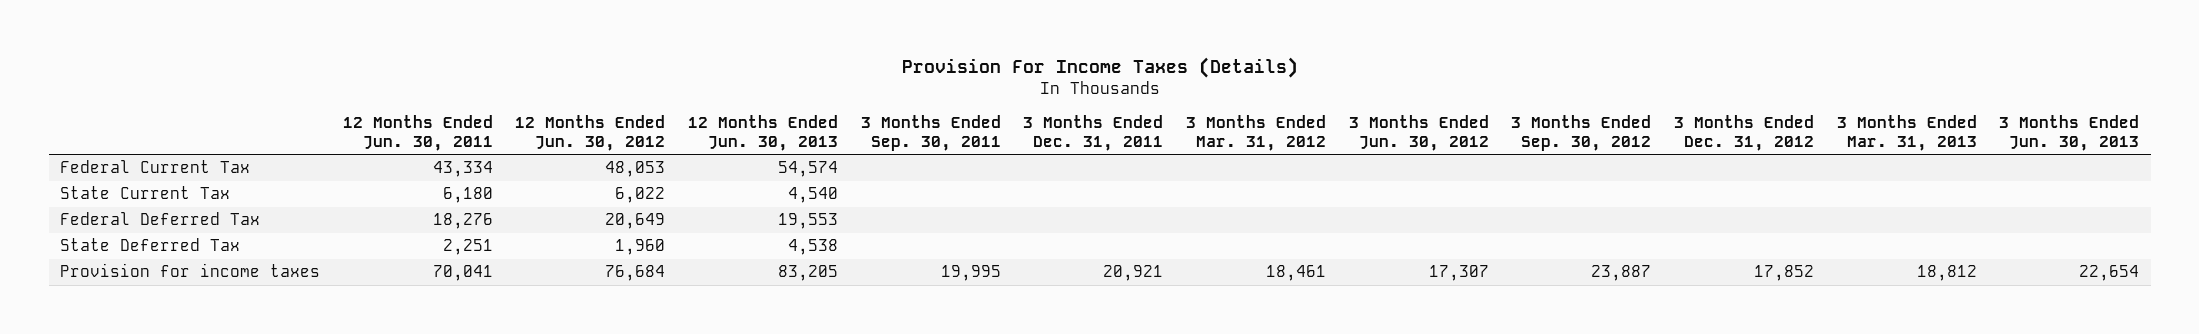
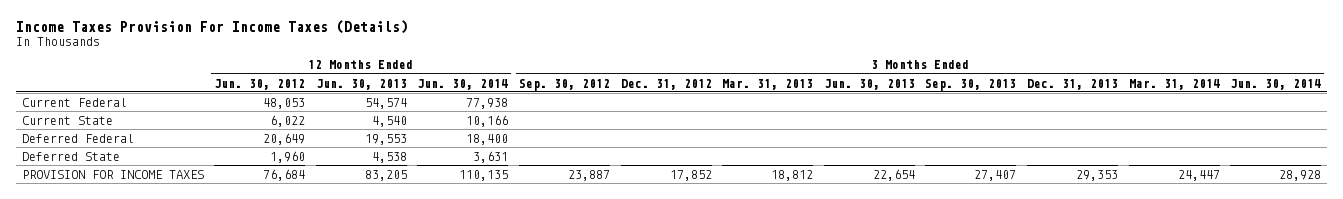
[901,56,1298,78] Provision For Income Taxes (Details) -> [16,19,409,34] Income Taxes Provision For Income Taxes (Details)
[342,114,493,151] 12 Months Ended Jun. 30, 2011 -> none
[860,114,1001,151] 3 Months Ended Sep. 30, 2011 -> none
[1023,114,1164,151] 3 Months Ended Dec. 31, 2011 -> none
[1185,114,1326,151] 3 Months Ended Mar. 31, 2012 -> none
[1348,114,1489,151] 3 Months Ended Jun. 30, 2012 -> none
none -> [417,78,509,90] Jun. 30, 2014
none -> [925,78,1017,91] Sep. 30, 2013
none -> [1027,78,1119,90] Dec. 31, 2013
none -> [1128,78,1220,90] Mar. 31, 2014
none -> [1230,78,1322,90] Jun. 30, 2014
[59,160,250,174] Federal Current Tax -> [21,97,127,107] Current Federal
[59,186,230,200] State Current Tax -> [21,115,113,125] Current State
[59,212,260,226] Federal Deferred Tax -> [21,133,134,143] Deferred Federal
[59,238,240,252] State Deferred Tax -> [21,151,120,161] Deferred State
[59,263,320,278] Provision for income taxes -> [21,169,204,179] PROVISION FOR INCOME TAXES

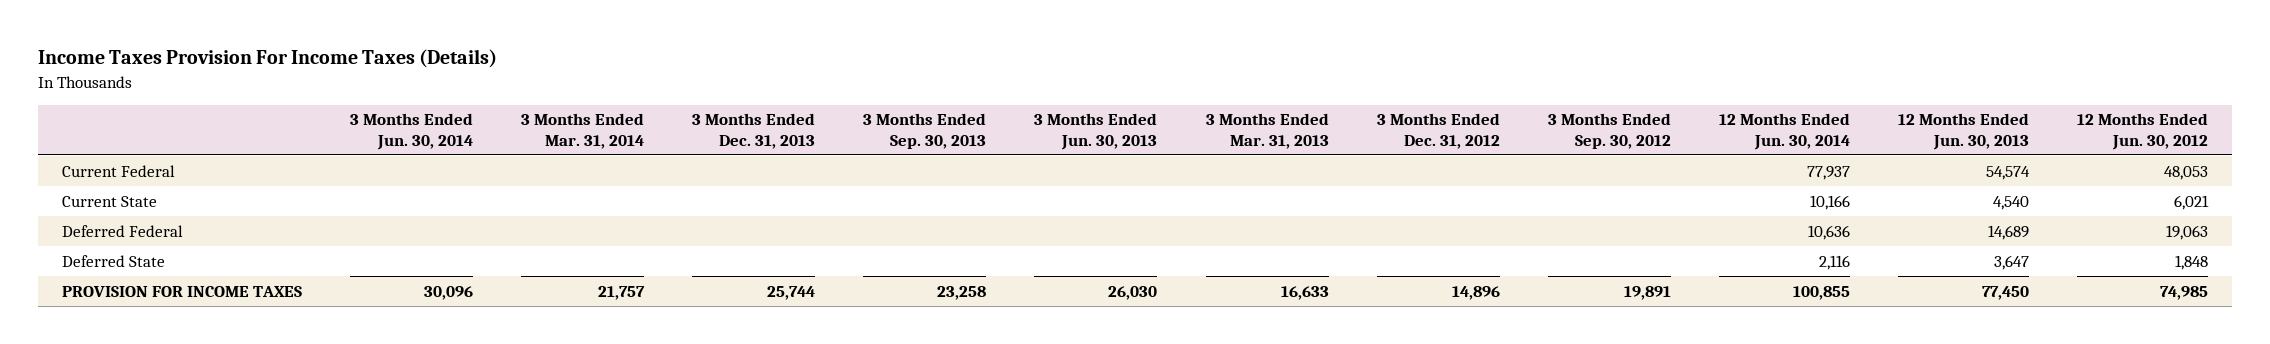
[466,97,509,109] 77,938 -> [1806,165,1850,180] 77,937
[270,114,306,127] 6,022 -> [2173,194,2209,210] 6,021
[263,132,306,145] 20,649 -> [2165,224,2208,240] 19,063
[364,133,407,145] 19,553 -> [1987,224,2029,240] 14,689
[466,133,509,145] 18,400 -> [1807,224,1850,240] 10,636
[270,150,306,163] 1,960 -> [2174,254,2208,270] 1,848
[371,151,407,163] 4,538 -> [1993,254,2029,270] 3,647
[473,150,509,163] 3,631 -> [1818,254,1850,270] 2,116
[263,168,306,181] 76,684 -> [2159,285,2208,300] 74,985
[364,169,407,181] 83,205 -> [1981,285,2029,300] 77,450
[459,169,509,181] 110,135 -> [1792,285,1850,300] 100,855
[567,169,610,181] 23,887 -> [1623,285,1671,300] 19,891
[669,169,712,181] 17,852 -> [1451,285,1500,300] 14,896
[771,169,814,181] 18,812 -> [1280,285,1329,300] 16,633
[872,168,915,181] 22,654 -> [1108,285,1158,300] 26,030
[974,169,1017,181] 27,407 -> [937,285,987,300] 23,258
[1076,169,1119,181] 29,353 -> [767,285,816,300] 25,744
[1177,169,1220,181] 24,447 -> [598,285,646,300] 21,757
[1279,169,1322,181] 28,928 -> [424,285,474,300] 30,096

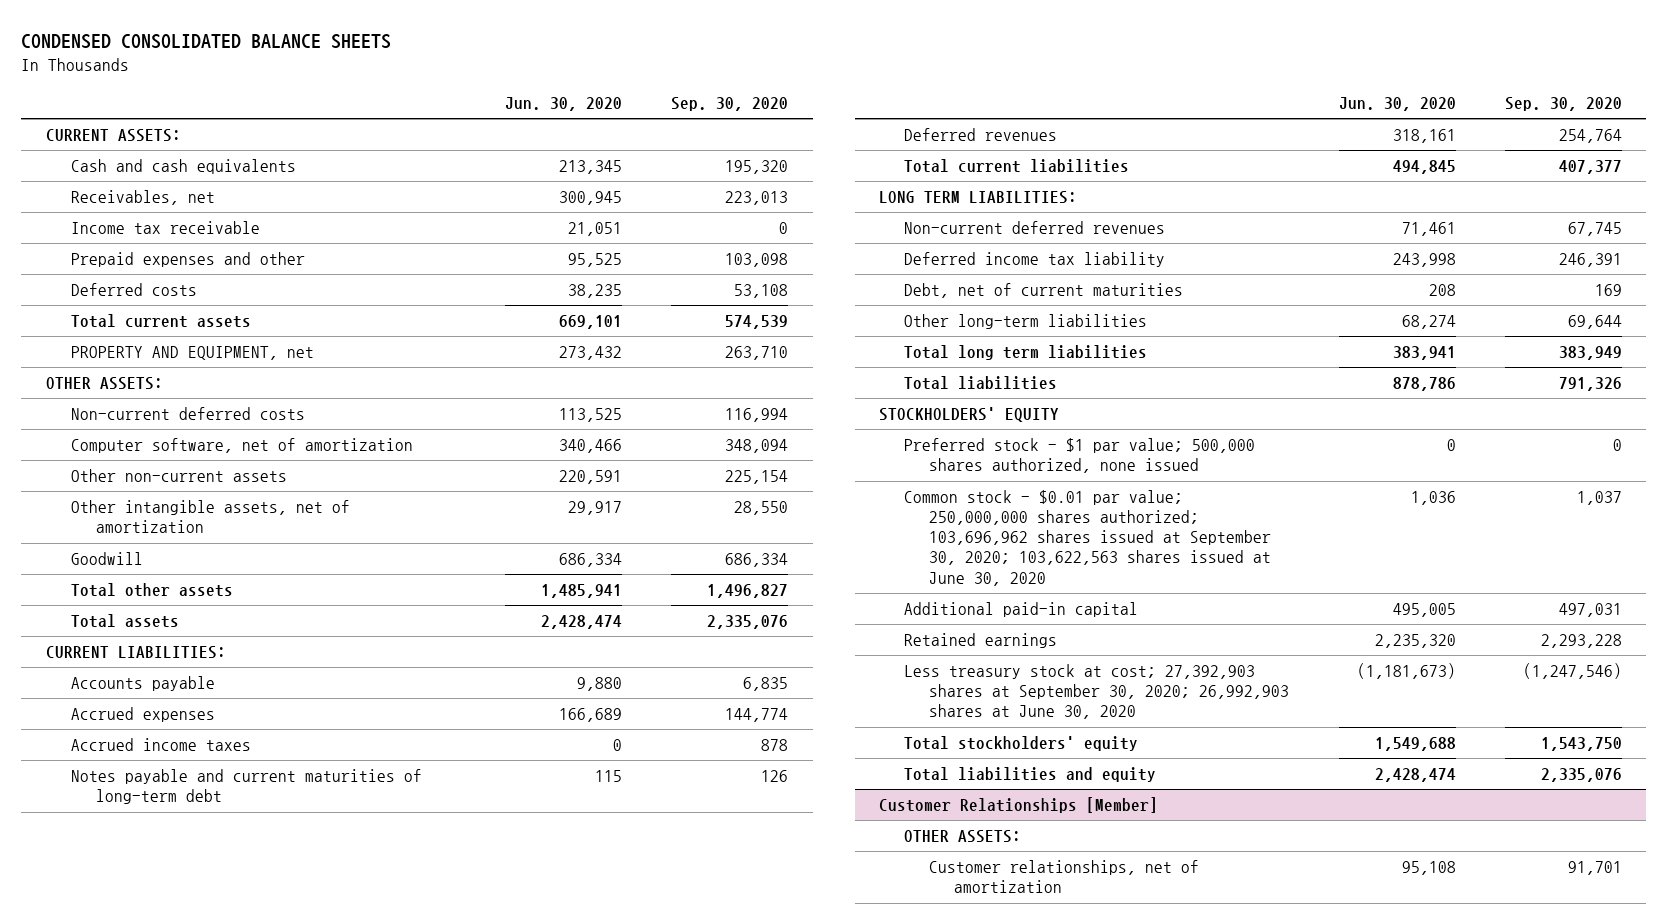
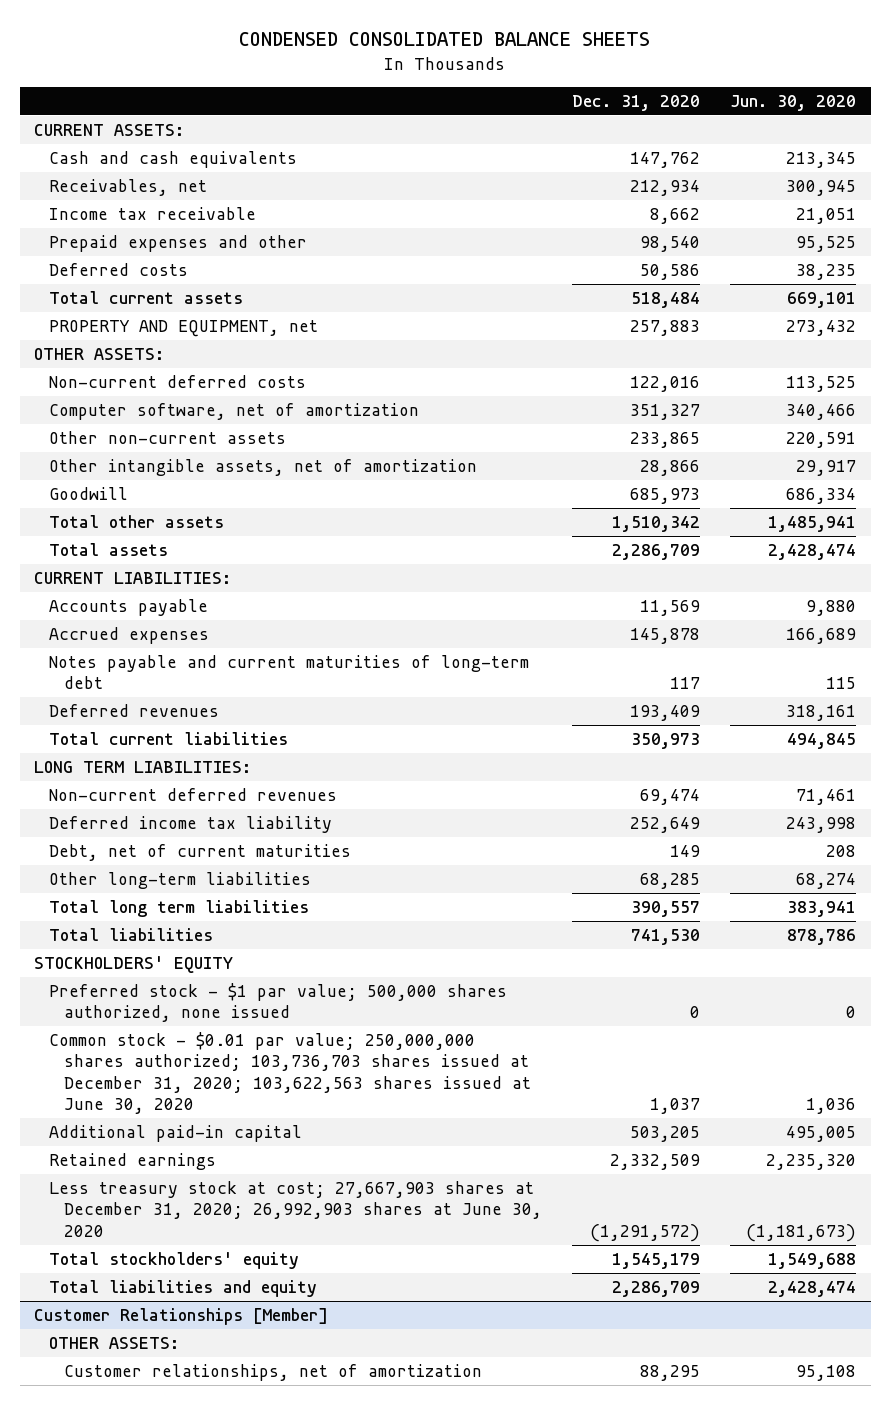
[671,97,789,112] Sep. 30, 2020 -> none
none -> [572,94,701,111] Dec. 31, 2020
[70,738,251,752] Accrued income taxes -> none
[904,490,1272,586] Common stock - $0.01 par value; 250,000,000 shares authorized; 103,696,962 shares issued at September 30, 2020; 103,622,563 shares issued at June 30, 2020 -> [49,1031,532,1115] Common stock - $0.01 par value; 250,000,000 shares authorized; 103,736,703 shares issued at December 31, 2020; 103,622,563 shares issued at June 30, 2020
[904,664,1290,720] Less treasury stock at cost; 27,392,903 shares at September 30, 2020; 26,992,903 shares at June 30, 2020 -> [49,1180,543,1237] Less treasury stock at cost; 27,667,903 shares at December 31, 2020; 26,992,903 shares at June 30, 2020

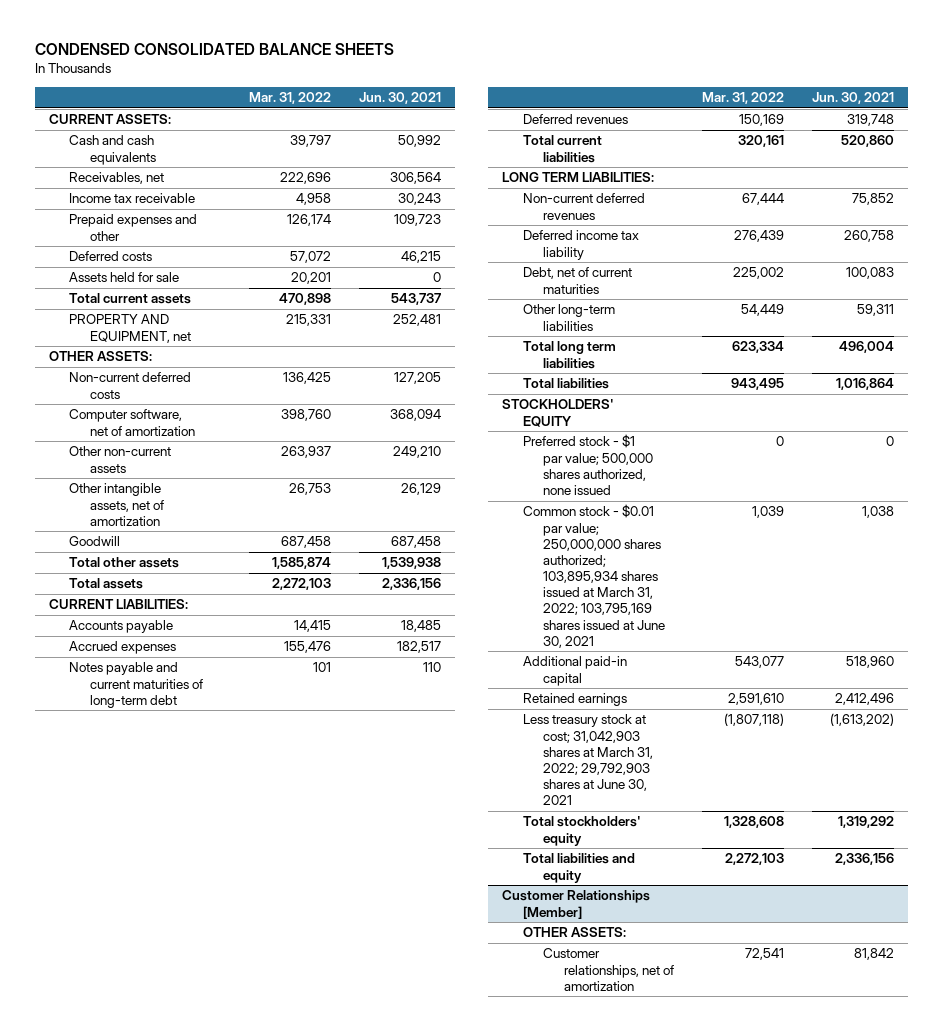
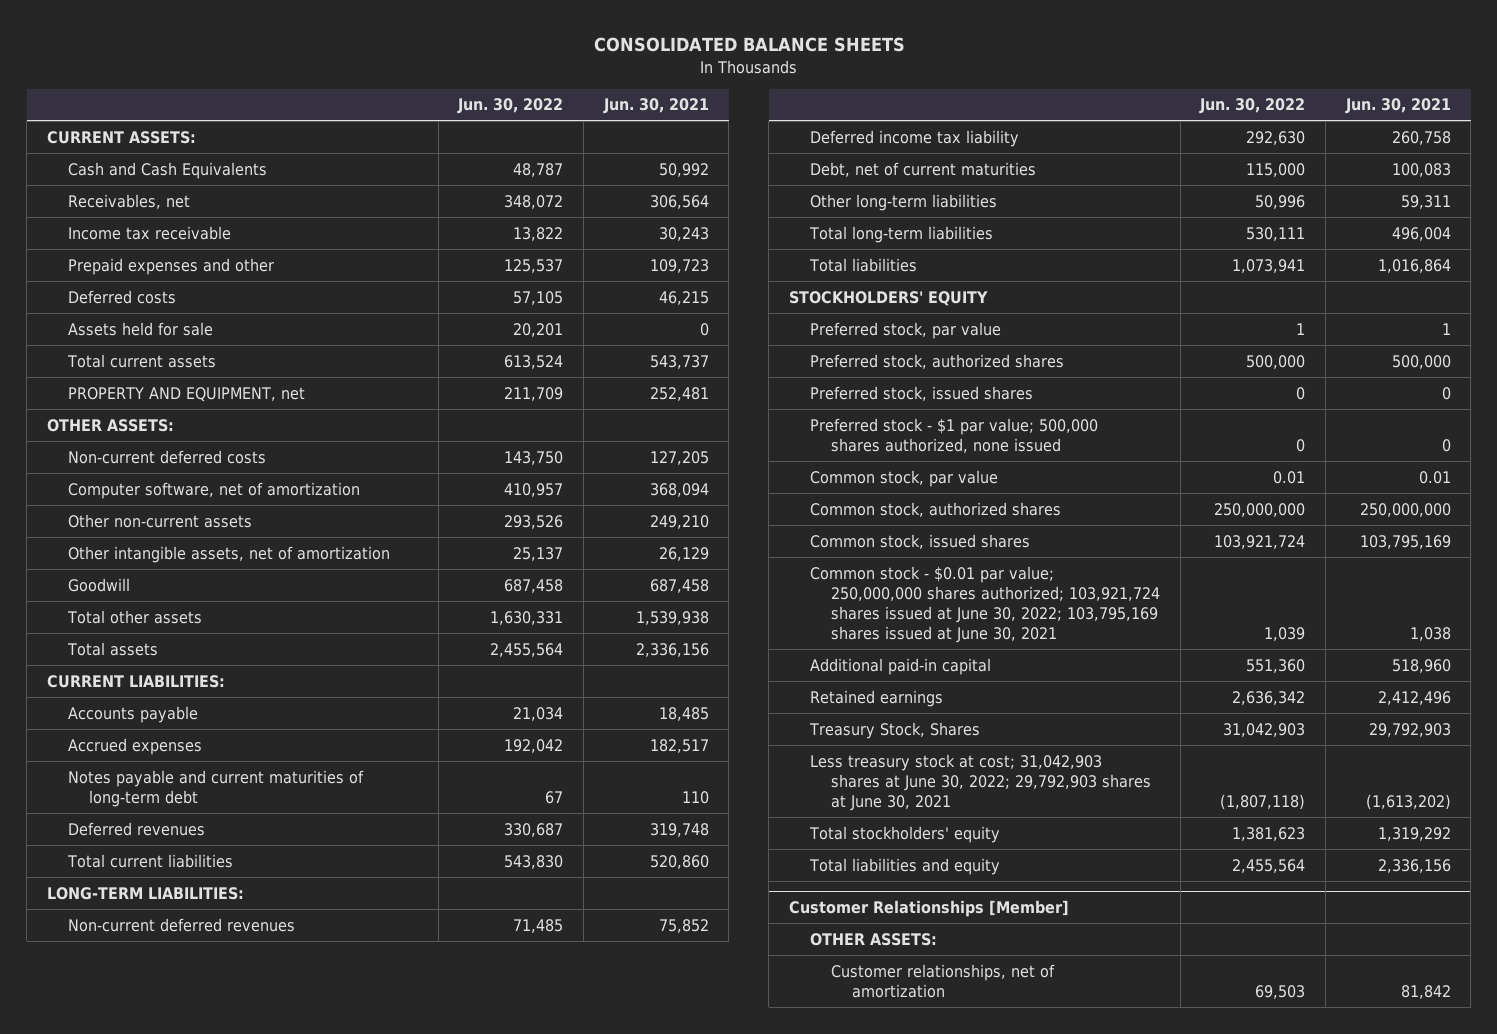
[34,43,394,56] CONDENSED CONSOLIDATED BALANCE SHEETS -> [593,37,905,53] CONSOLIDATED BALANCE SHEETS
[248,91,331,104] Mar. 31, 2022 -> none
none -> [457,98,564,115] Jun. 30, 2022
[69,135,157,165] Cash and cash equivalents -> [68,161,268,179] Cash and Cash Equivalents
[501,172,654,183] LONG TERM LIABILITIES: -> [46,886,244,900] LONG-TERM LIABILITIES:
[522,341,616,369] Total long term liabilities -> [808,225,993,243] Total long-term liabilities
none -> [809,321,1001,339] Preferred stock, par value
none -> [809,353,1064,369] Preferred stock, authorized shares
none -> [809,385,1033,401] Preferred stock, issued shares
none -> [809,469,998,487] Common stock, par value
none -> [809,501,1061,517] Common stock, authorized shares
none -> [809,533,1030,549] Common stock, issued shares
[522,504,666,648] Common stock - $0.01 par value; 250,000,000 shares authorized; 103,895,934 shares issued at March 31, 2022; 103,795,169 shares issued at June 30, 2021 -> [809,565,1160,643] Common stock - $0.01 par value; 250,000,000 shares authorized; 103,921,724 shares issued at June 30, 2022; 103,795,169 shares issued at June 30, 2021
none -> [808,721,980,739] Treasury Stock, Shares
[522,714,654,806] Less treasury stock at cost; 31,042,903 shares at March 31, 2022; 29,792,903 shares at June 30, 2021 -> [809,753,1151,811] Less treasury stock at cost; 31,042,903 shares at June 30, 2022; 29,792,903 shares at June 30, 2021

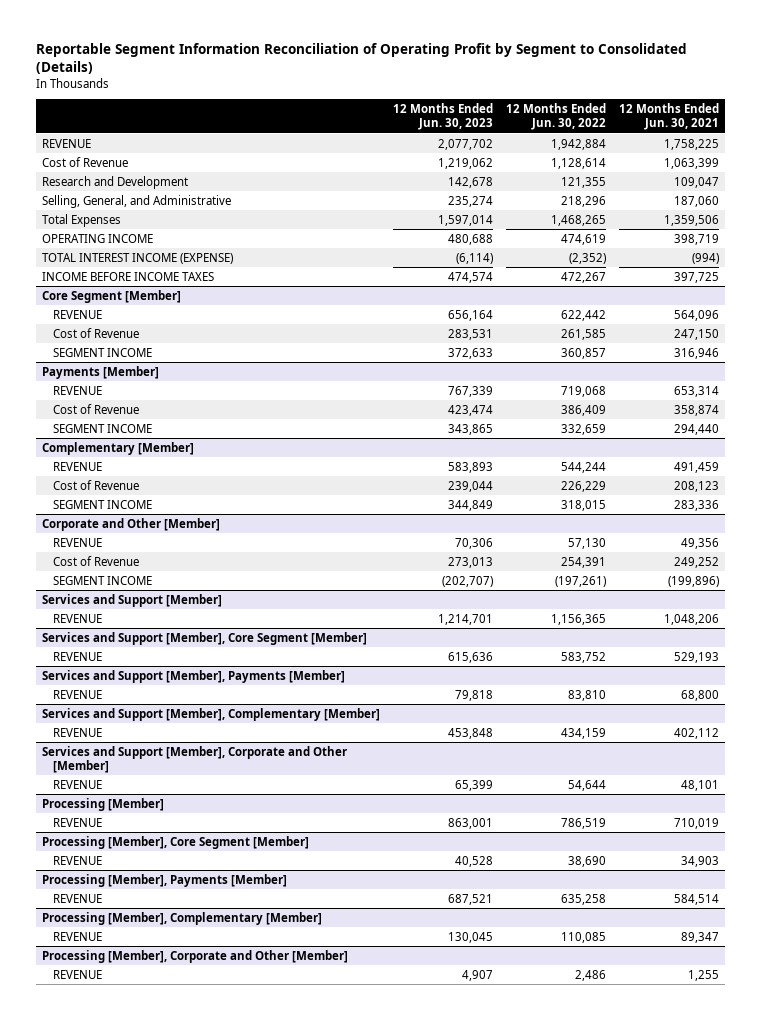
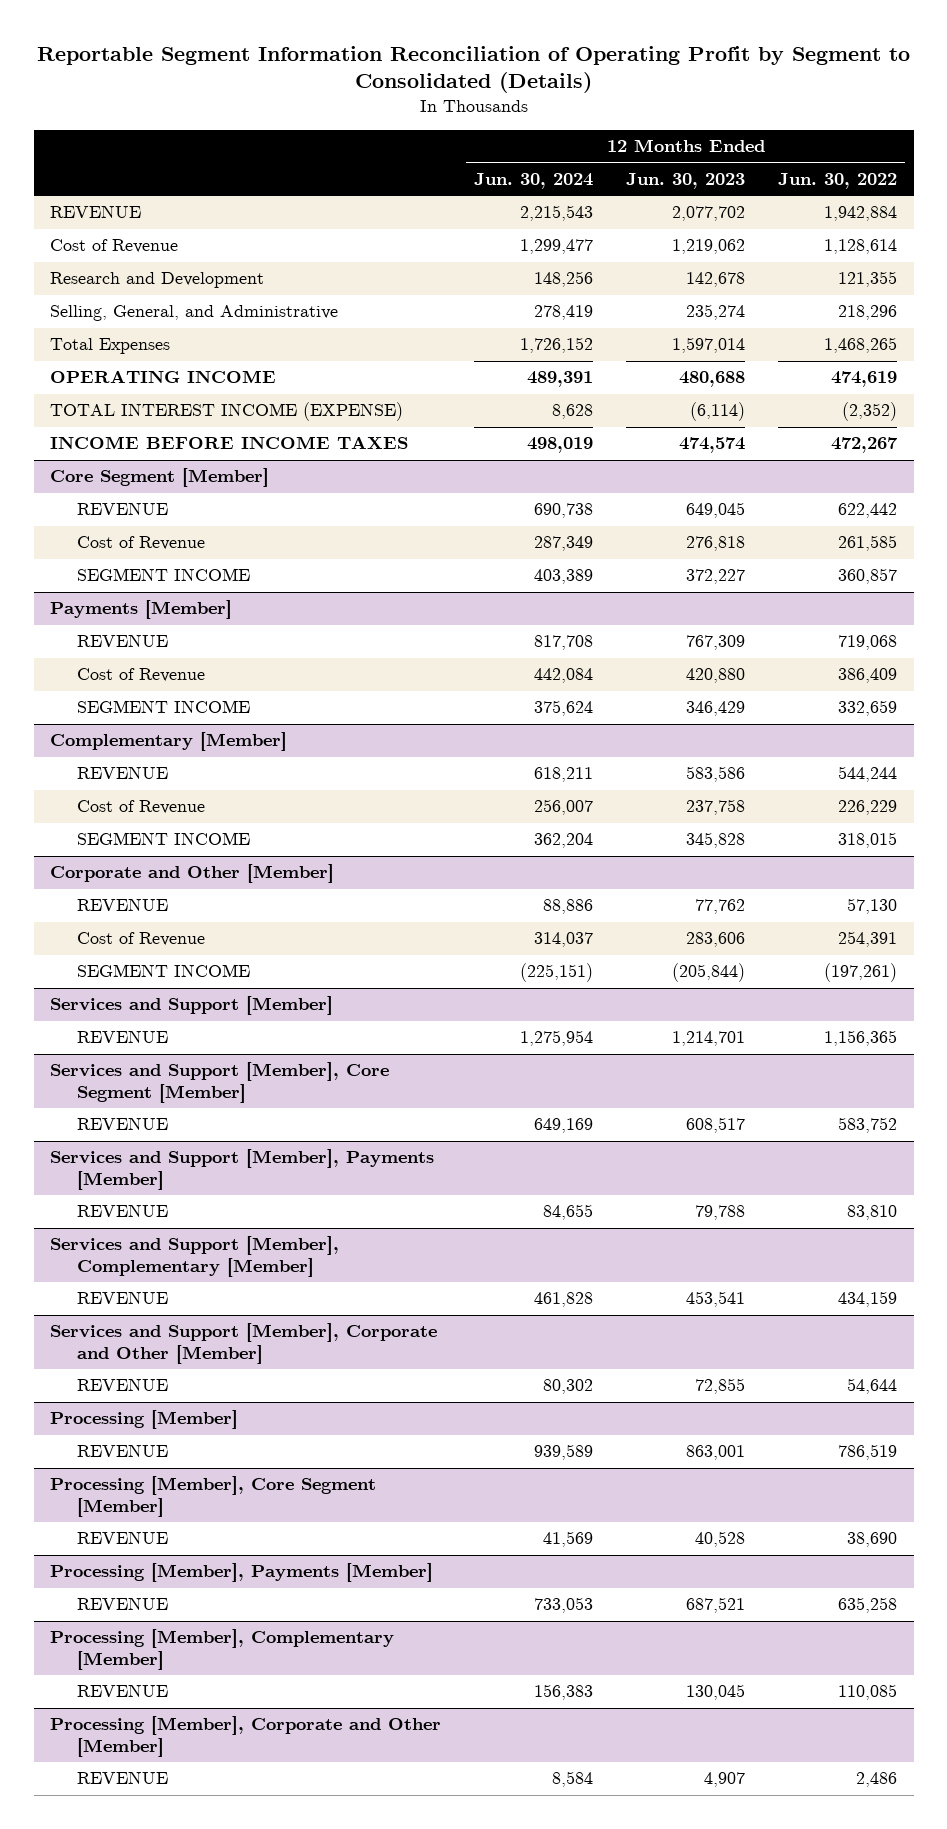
[618,102,719,131] 12 Months Ended Jun. 30, 2021 -> none
none -> [474,173,594,190] Jun. 30, 2024
[448,309,494,321] 656,164 -> [686,502,746,519] 649,045
[448,328,494,340] 283,531 -> [686,536,746,552] 276,818
[448,347,494,359] 372,633 -> [686,569,746,585] 372,227
[448,385,494,397] 767,339 -> [686,635,746,651] 767,309
[448,404,494,416] 423,474 -> [686,668,746,684] 420,880
[448,423,494,435] 343,865 -> [686,701,746,717] 346,429
[448,461,494,473] 583,893 -> [686,766,746,783] 583,586
[448,480,494,492] 239,044 -> [686,799,746,816] 237,758
[448,499,494,511] 344,849 -> [686,832,746,849] 345,828
[455,537,494,549] 70,306 -> [695,899,746,915] 77,762
[448,556,494,568] 273,013 -> [686,932,746,948] 283,606
[442,575,494,587] (202,707) -> [672,963,746,983] (205,844)
[448,651,494,663] 615,636 -> [686,1117,746,1134] 608,517
[455,689,494,701] 79,818 -> [695,1205,746,1221] 79,788
[448,727,494,739] 453,848 -> [686,1291,746,1308] 453,541
[455,779,494,791] 65,399 -> [695,1378,746,1395] 72,855

